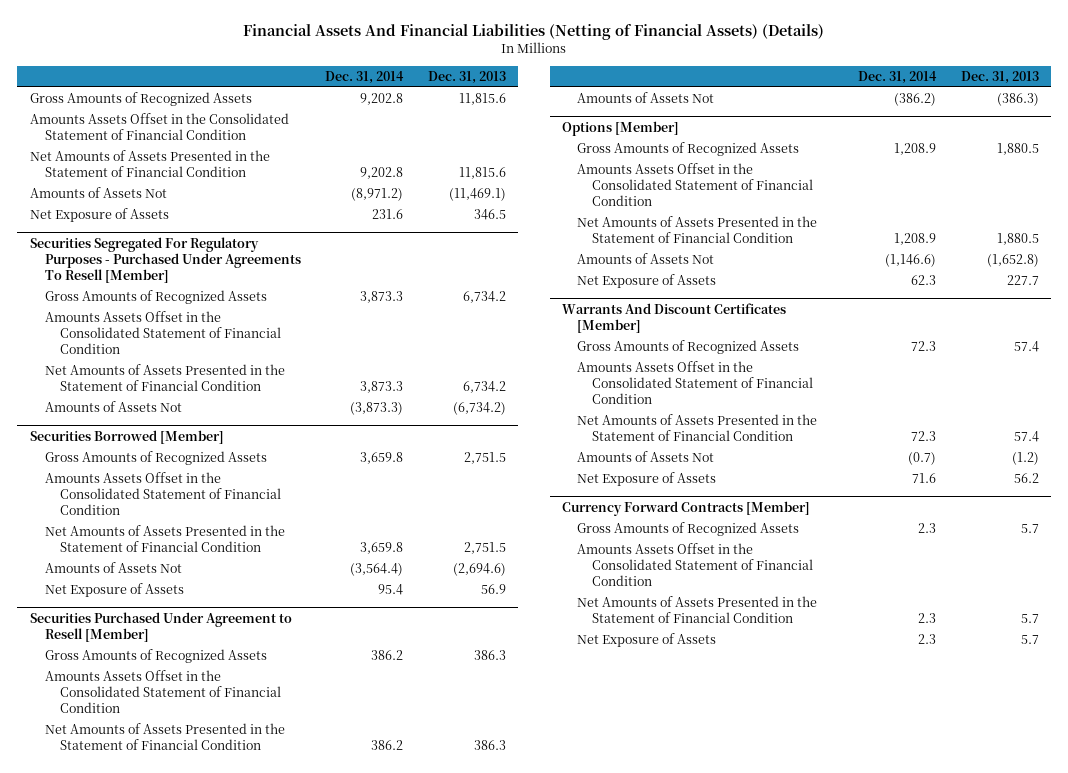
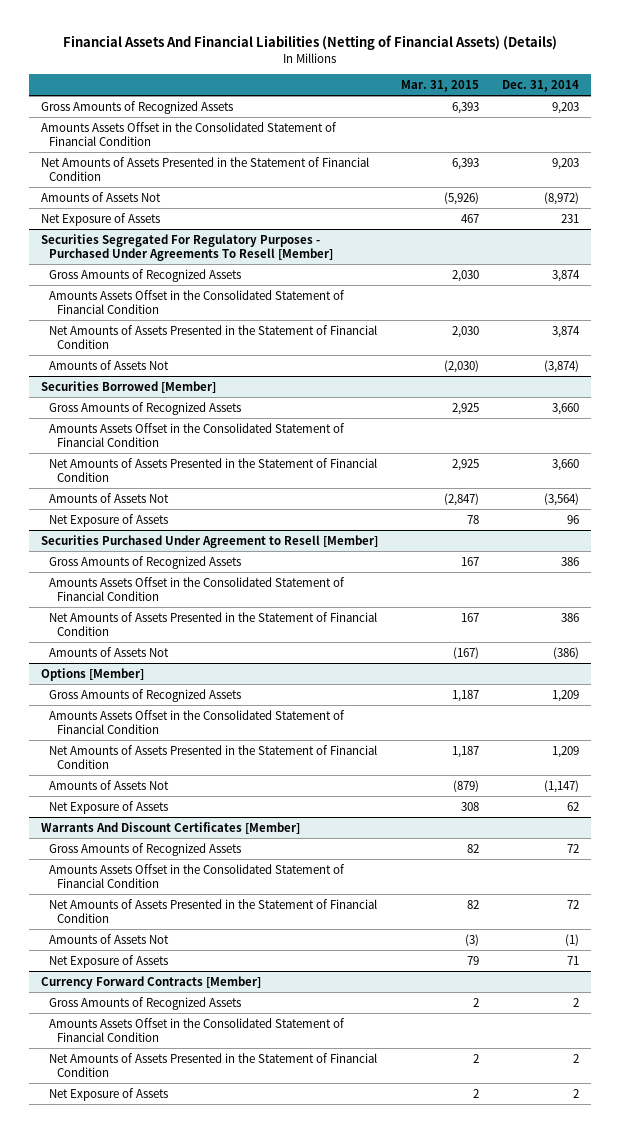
[428,70,507,84] Dec. 31, 2013 -> none
none -> [401,79,480,92] Mar. 31, 2015
[360,93,404,106] 9,202.8 -> [552,101,580,114] 9,203
[360,166,404,179] 9,202.8 -> [552,157,580,170] 9,203
[351,188,404,202] (8,971.2) -> [544,191,580,205] (8,972)
[372,209,404,220] 231.6 -> [561,213,580,223] 231
[360,291,404,304] 3,873.3 -> [552,269,581,282] 3,874
[360,380,404,393] 3,873.3 -> [552,325,581,338] 3,874
[350,402,404,416] (3,873.3) -> [544,359,580,373] (3,874)
[360,452,404,465] 3,659.8 -> [552,402,580,415] 3,660
[360,541,404,554] 3,659.8 -> [552,458,580,471] 3,660
[350,563,404,577] (3,564.4) -> [544,492,580,506] (3,564)
[378,584,404,596] 95.4 -> [567,514,580,524] 96
[371,650,404,661] 386.2 -> [561,556,580,566] 386
[371,739,404,750] 386.2 -> [561,612,580,622] 386
[893,93,936,107] (386.2) -> [553,646,580,659] (386)
[893,143,936,156] 1,208.9 -> [552,689,580,702] 1,209
[893,232,936,245] 1,208.9 -> [552,745,580,758] 1,209
[884,254,936,268] (1,146.6) -> [544,779,580,793] (1,147)
[910,275,936,286] 62.3 -> [567,801,580,811] 62
[910,341,936,352] 72.3 -> [567,843,580,853] 72
[910,430,936,441] 72.3 -> [567,899,580,909] 72
[907,452,936,466] (0.7) -> [565,933,580,946] (1)
[911,473,936,484] 71.6 -> [567,955,580,965] 71
[917,523,936,534] 2.3 -> [573,997,580,1007] 2
[917,612,936,623] 2.3 -> [573,1053,580,1063] 2
[917,634,936,645] 2.3 -> [573,1088,580,1098] 2

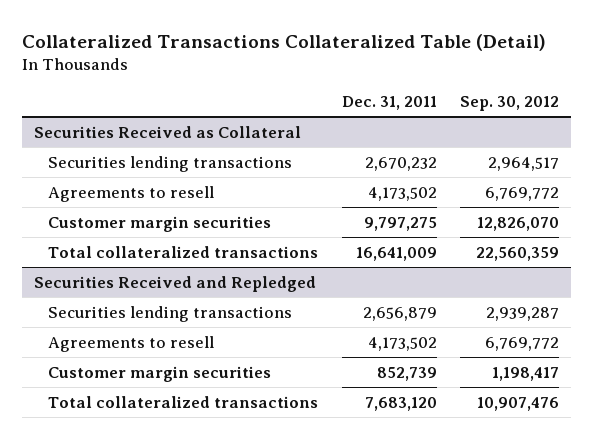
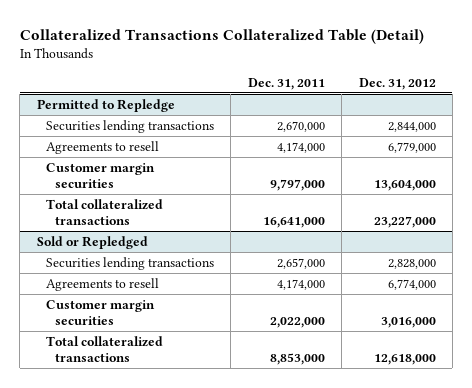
[460,96,560,112] Sep. 30, 2012 -> none
none -> [358,77,436,90] Dec. 31, 2012
[34,125,302,138] Securities Received as Collateral -> none
[34,275,317,292] Securities Received and Repledged -> none
none -> [36,98,175,112] Permitted to Repledge
[364,156,437,171] 2,670,232 -> [276,120,325,132] 2,670,000
[367,186,437,201] 4,173,502 -> [276,141,325,153] 4,174,000
[363,216,437,231] 9,797,275 -> [269,179,325,192] 9,797,000
[355,246,437,261] 16,641,009 -> [262,217,325,229] 16,641,000
none -> [36,235,148,249] Sold or Repledged
[362,306,437,321] 2,656,879 -> [276,257,325,269] 2,657,000
[367,336,437,351] 4,173,502 -> [276,278,325,290] 4,174,000
[376,366,437,381] 852,739 -> [269,317,325,329] 2,022,000
[364,396,437,411] 7,683,120 -> [269,353,325,366] 8,853,000

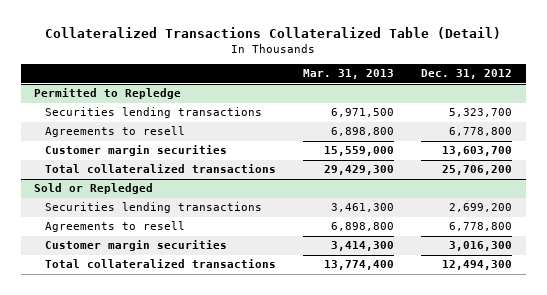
[247,77,325,90] Dec. 31, 2011 -> none
none -> [303,69,395,80] Mar. 31, 2013
[387,121,436,132] 2,844,000 -> [449,108,513,118] 5,323,700
[387,141,436,153] 6,779,000 -> [449,127,513,137] 6,778,800
[373,180,436,192] 13,604,000 -> [442,146,513,157] 13,603,700
[373,216,436,229] 23,227,000 -> [442,165,513,176] 25,706,200
[387,258,436,269] 2,828,000 -> [449,203,513,213] 2,699,200
[387,278,436,290] 6,774,000 -> [449,222,513,232] 6,778,800
[380,317,436,329] 3,016,000 -> [449,241,513,252] 3,016,300
[373,354,436,366] 12,618,000 -> [442,260,513,271] 12,494,300

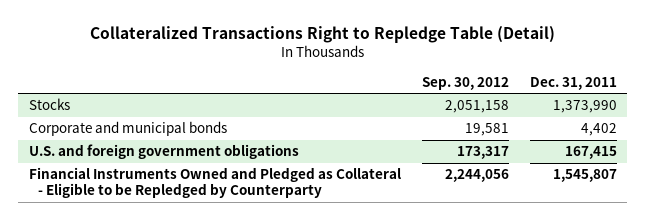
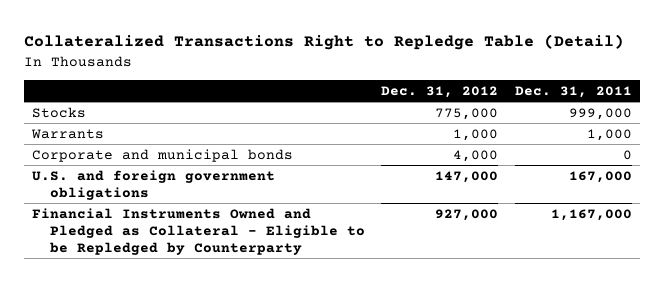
[421,76,509,90] Sep. 30, 2012 -> none
none -> [381,85,499,98] Dec. 31, 2012
[552,100,617,114] 1,373,990 -> [569,107,633,120] 999,000
none -> [31,128,105,139] Warrants
[580,123,617,137] 4,402 -> [623,149,633,160] 0
[564,146,617,160] 167,415 -> [569,170,633,183] 167,000
[552,169,617,183] 1,545,807 -> [551,208,633,221] 1,167,000

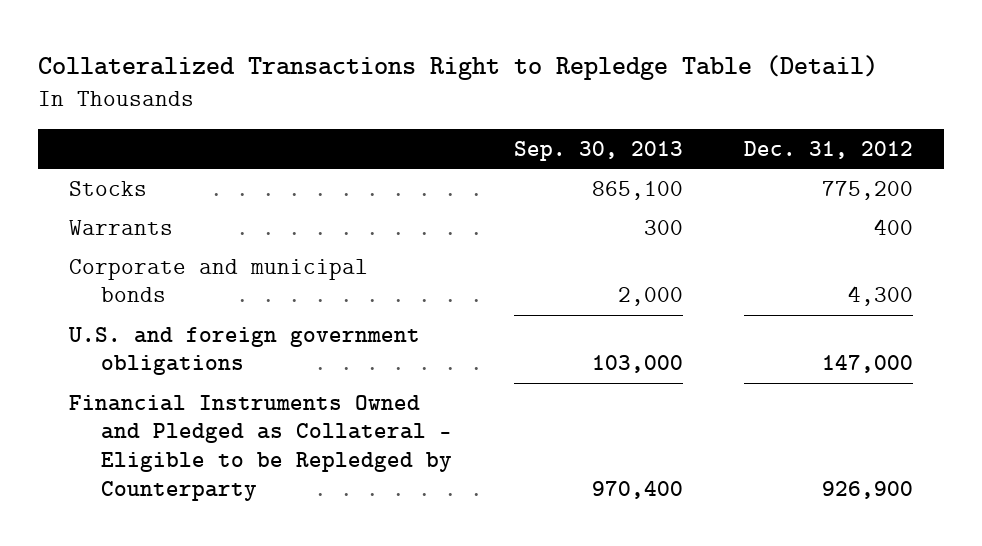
[515,85,633,98] Dec. 31, 2011 -> none
none -> [513,141,683,162] Sep. 30, 2013
[435,107,499,120] 775,000 -> [822,180,914,200] 775,200
[453,128,499,141] 1,000 -> [874,218,914,235] 400
[453,149,499,162] 4,000 -> [848,286,914,307] 4,300
[435,208,499,221] 927,000 -> [822,480,914,499] 926,900

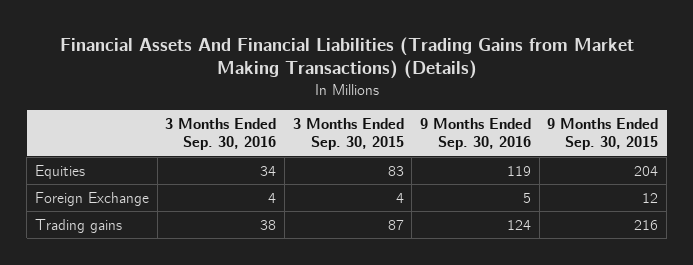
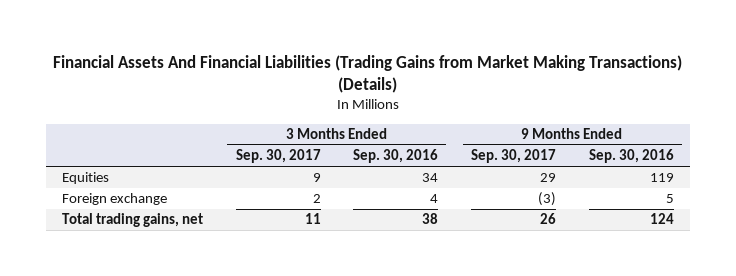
[292,118,404,151] 3 Months Ended Sep. 30, 2015 -> none
[547,118,659,151] 9 Months Ended Sep. 30, 2015 -> none
none -> [235,149,321,164] Sep. 30, 2017
none -> [470,149,556,164] Sep. 30, 2017
[35,191,150,206] Foreign Exchange -> [61,193,167,206] Foreign exchange
[35,218,123,233] Trading gains -> [61,213,203,228] Total trading gains, net

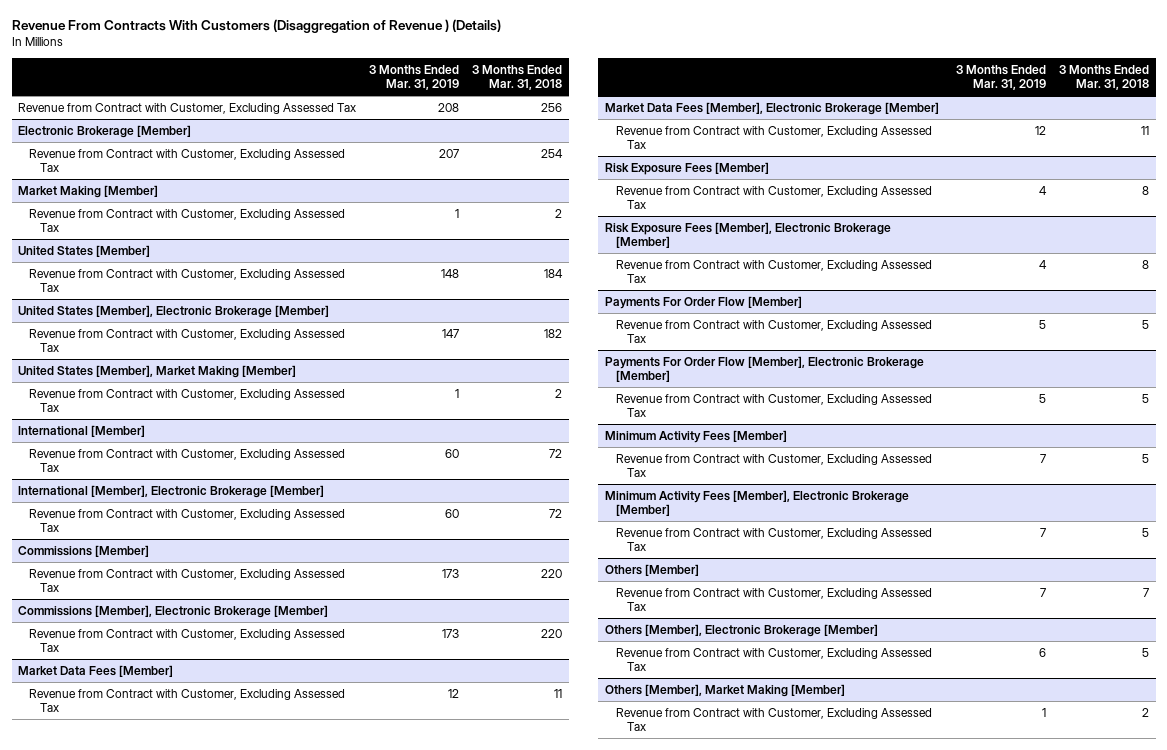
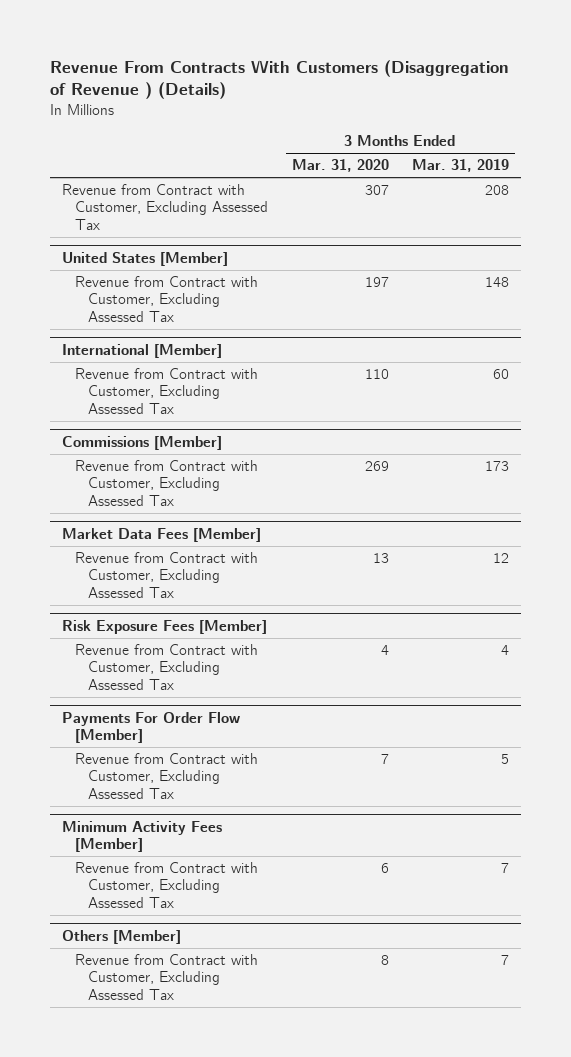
[472,65,563,91] 3 Months Ended Mar. 31, 2018 -> none
none -> [291,159,389,173] Mar. 31, 2020
[18,124,192,138] Electronic Brokerage [Member] -> none
[28,148,345,173] Revenue from Contract with Customer, Excluding Assessed Tax -> none
[18,184,159,198] Market Making [Member] -> none
[28,208,345,233] Revenue from Contract with Customer, Excluding Assessed Tax -> none
[18,304,330,318] United States [Member], Electronic Brokerage [Member] -> none
[28,328,345,353] Revenue from Contract with Customer, Excluding Assessed Tax -> none
[18,364,297,378] United States [Member], Market Making [Member] -> none
[28,388,345,413] Revenue from Contract with Customer, Excluding Assessed Tax -> none
[18,484,325,498] International [Member], Electronic Brokerage [Member] -> none
[28,508,345,533] Revenue from Contract with Customer, Excluding Assessed Tax -> none
[18,604,329,618] Commissions [Member], Electronic Brokerage [Member] -> none
[28,628,345,653] Revenue from Contract with Customer, Excluding Assessed Tax -> none
[604,101,939,115] Market Data Fees [Member], Electronic Brokerage [Member] -> none
[615,125,932,150] Revenue from Contract with Customer, Excluding Assessed Tax -> none
[604,221,891,249] Risk Exposure Fees [Member], Electronic Brokerage [Member] -> none
[615,259,932,284] Revenue from Contract with Customer, Excluding Assessed Tax -> none
[604,355,924,383] Payments For Order Flow [Member], Electronic Brokerage [Member] -> none
[615,393,932,418] Revenue from Contract with Customer, Excluding Assessed Tax -> none
[604,489,909,517] Minimum Activity Fees [Member], Electronic Brokerage [Member] -> none
[615,527,932,552] Revenue from Contract with Customer, Excluding Assessed Tax -> none
[604,623,878,637] Others [Member], Electronic Brokerage [Member] -> none
[615,647,932,672] Revenue from Contract with Customer, Excluding Assessed Tax -> none
[604,683,845,697] Others [Member], Market Making [Member] -> none
[615,707,932,732] Revenue from Contract with Customer, Excluding Assessed Tax -> none

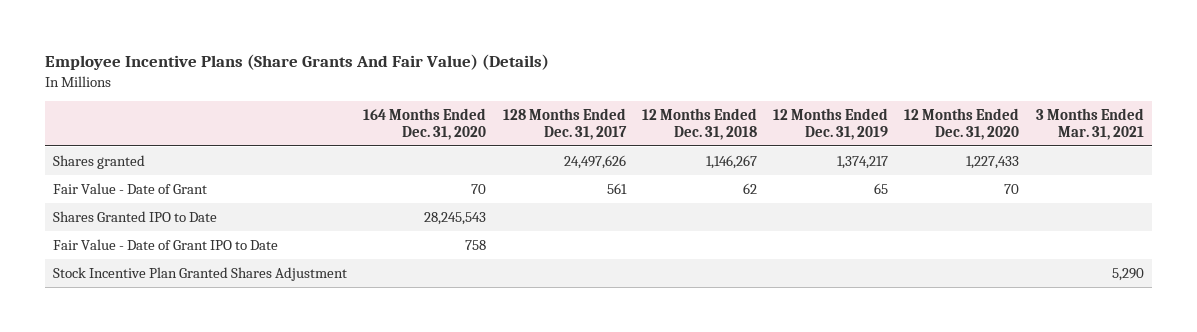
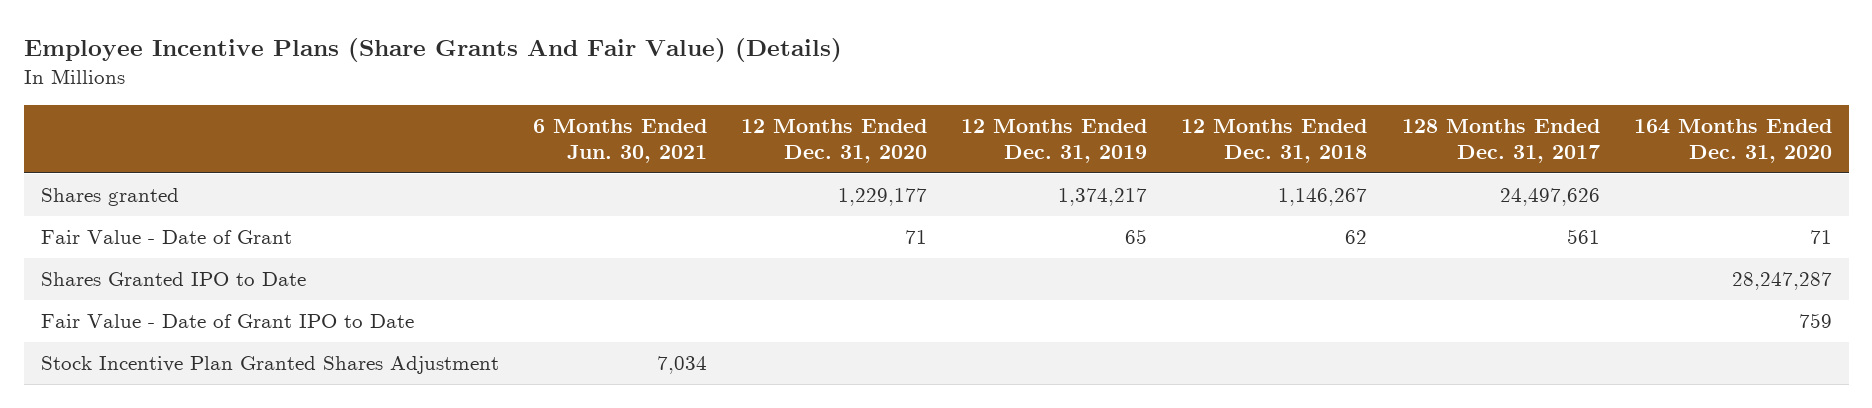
[1035,107,1144,140] 3 Months Ended Mar. 31, 2021 -> none
none -> [532,119,707,164] 6 Months Ended Jun. 30, 2021
[966,155,1020,169] 1,227,433 -> [838,188,928,207] 1,229,177
[471,183,487,194] 70 -> [1809,230,1832,245] 71
[1004,183,1020,194] 70 -> [905,230,928,245] 71
[424,211,487,225] 28,245,543 -> [1731,272,1832,291] 28,247,287
[465,239,487,250] 758 -> [1798,313,1832,329] 759

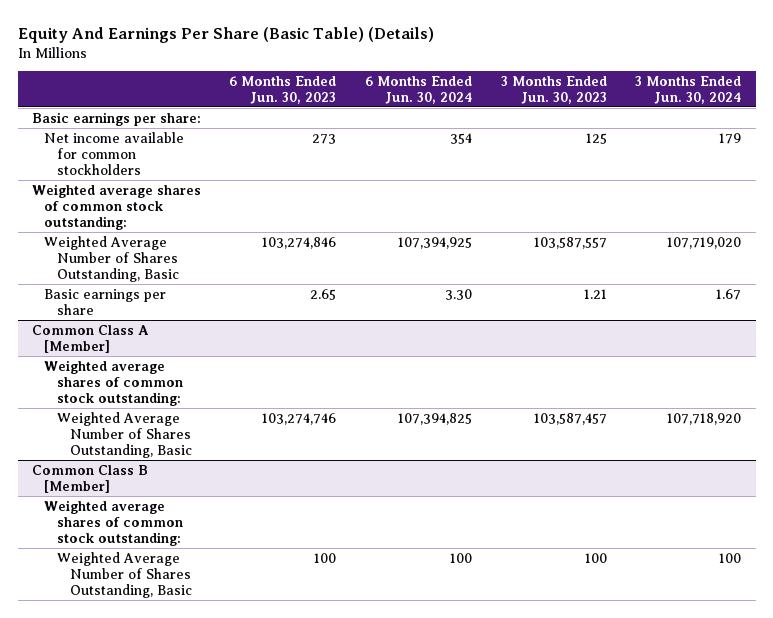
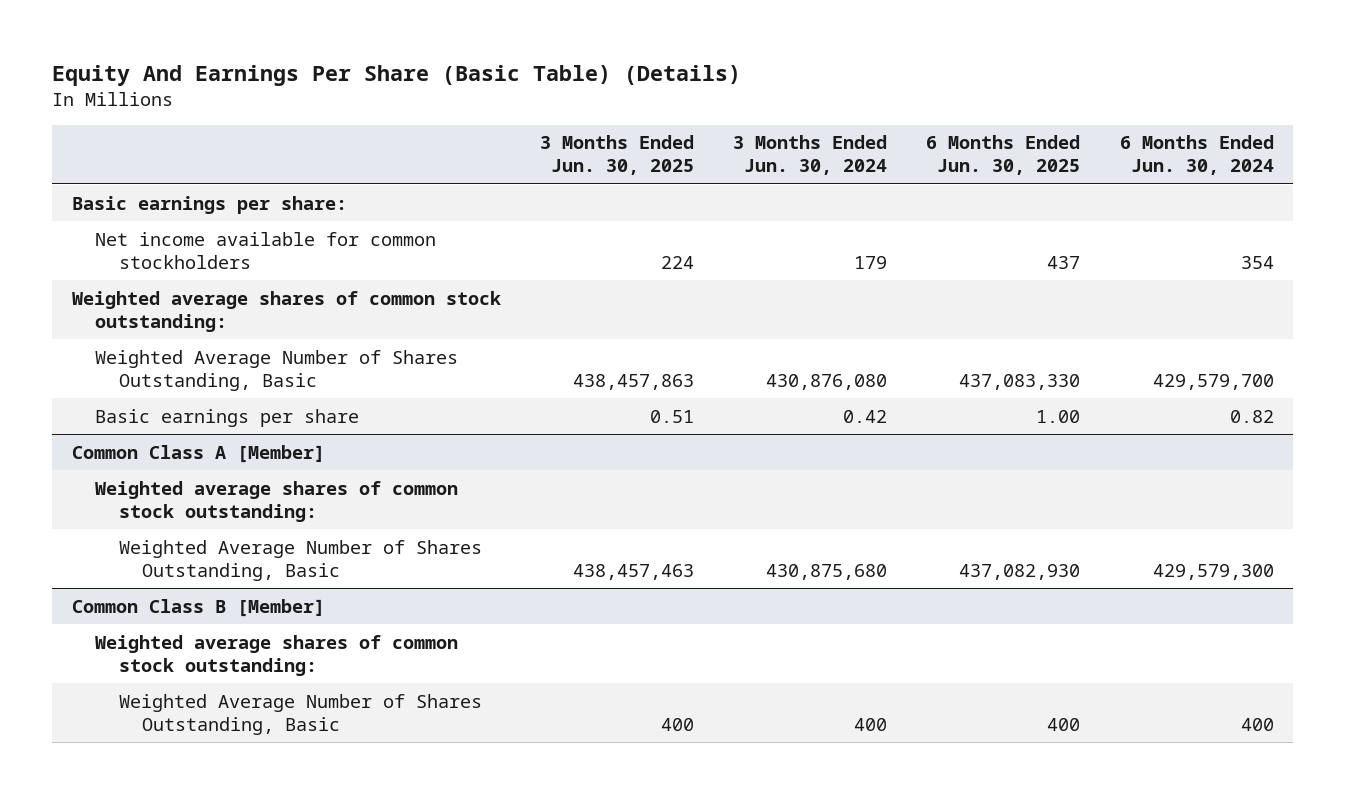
[229,75,337,104] 6 Months Ended Jun. 30, 2023 -> none
[500,75,607,104] 3 Months Ended Jun. 30, 2023 -> none
none -> [540,135,695,176] 3 Months Ended Jun. 30, 2025
none -> [926,135,1081,176] 6 Months Ended Jun. 30, 2025
[398,236,473,249] 107,394,925 -> [1152,373,1274,390] 429,579,700
[667,236,742,249] 107,719,020 -> [766,373,888,390] 430,876,080
[445,288,473,300] 3.30 -> [1229,409,1274,423] 0.82
[716,288,742,300] 1.67 -> [843,409,888,423] 0.42
[398,412,473,425] 107,394,825 -> [1152,563,1274,580] 429,579,300
[667,412,742,425] 107,718,920 -> [766,563,888,580] 430,875,680
[450,552,473,563] 100 -> [1240,717,1274,731] 400
[719,552,742,563] 100 -> [854,717,888,731] 400

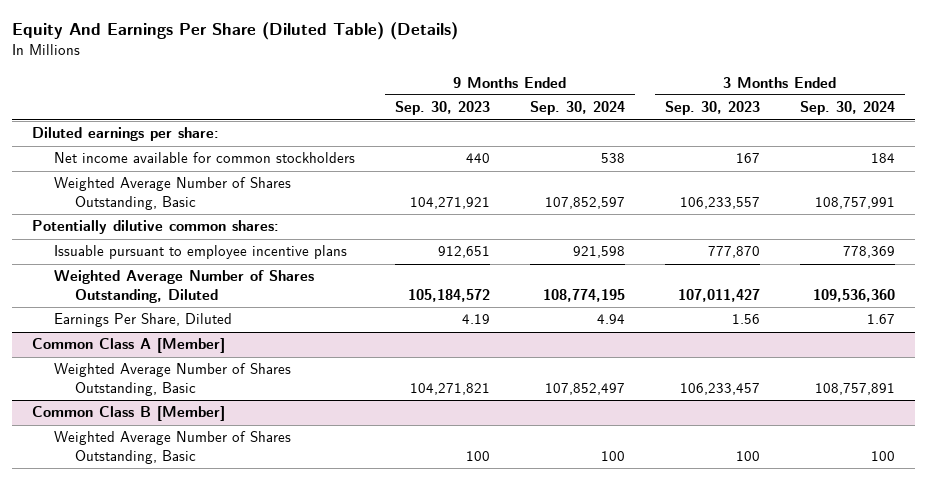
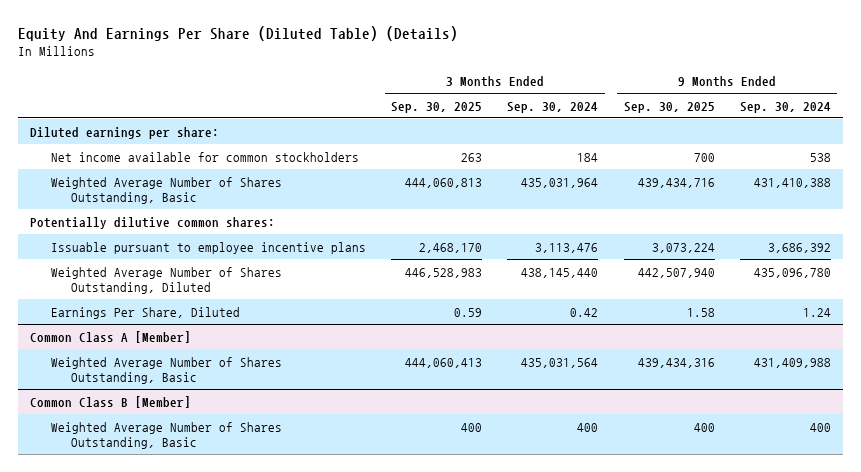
[395,101,491,116] Sep. 30, 2023 -> none
[665,101,761,116] Sep. 30, 2023 -> none
none -> [390,101,482,113] Sep. 30, 2025
none -> [623,101,715,113] Sep. 30, 2025
[545,197,626,210] 107,852,597 -> [753,177,831,188] 431,410,388
[815,197,896,210] 108,757,991 -> [521,177,599,188] 435,031,964
[573,246,626,259] 921,598 -> [767,242,831,253] 3,686,392
[843,246,896,259] 778,369 -> [535,242,599,253] 3,113,476
[543,289,626,303] 108,774,195 -> [753,267,831,278] 435,096,780
[813,289,896,303] 109,536,360 -> [521,267,599,278] 438,145,440
[597,314,626,325] 4.94 -> [802,307,831,317] 1.24
[867,314,896,325] 1.67 -> [570,307,599,317] 0.42
[545,383,626,396] 107,852,497 -> [753,357,831,368] 431,409,988
[815,383,896,396] 108,757,891 -> [521,357,599,368] 435,031,564
[601,451,626,462] 100 -> [809,422,831,432] 400
[871,451,896,462] 100 -> [577,422,599,432] 400

